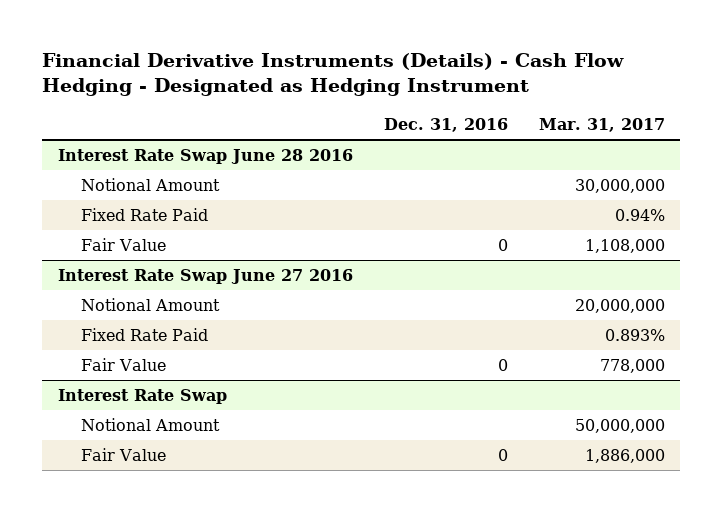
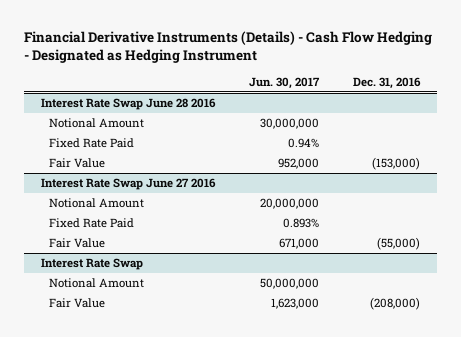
[538,117,665,132] Mar. 31, 2017 -> none
none -> [249,76,321,89] Jun. 30, 2017
[497,239,508,252] 0 -> [372,157,421,171] (153,000)
[497,359,508,372] 0 -> [377,237,421,251] (55,000)
[497,449,508,462] 0 -> [370,297,421,311] (208,000)

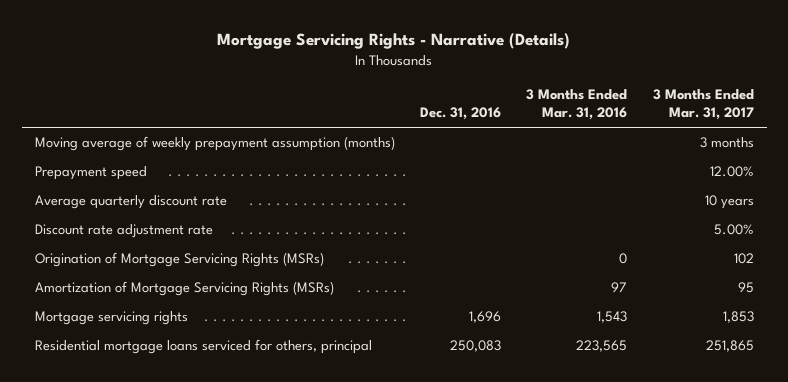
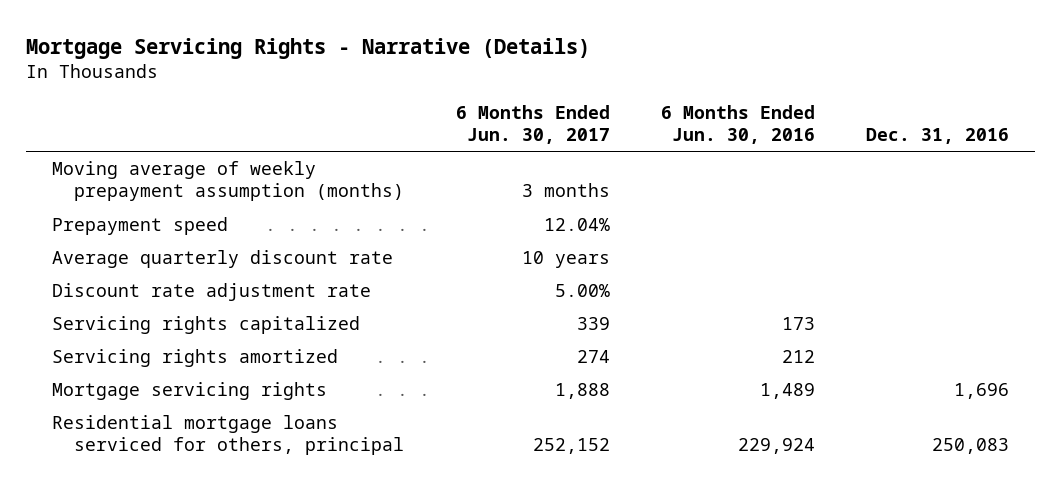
[526,88,628,121] 3 Months Ended Mar. 31, 2016 -> none
[652,88,754,121] 3 Months Ended Mar. 31, 2017 -> none
none -> [455,104,610,145] 6 Months Ended Jun. 30, 2017
none -> [660,104,815,145] 6 Months Ended Jun. 30, 2016
[34,252,324,268] Origination of Mortgage Servicing Rights (MSRs) -> [51,315,360,334] Servicing rights capitalized
[34,281,334,297] Amortization of Mortgage Servicing Rights (MSRs) -> [51,348,338,367] Servicing rights amortized

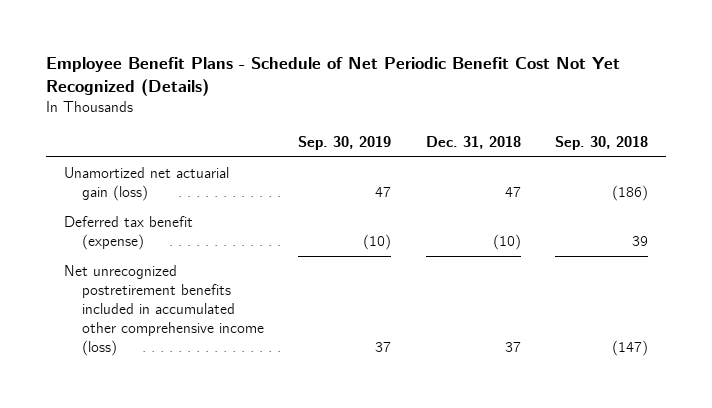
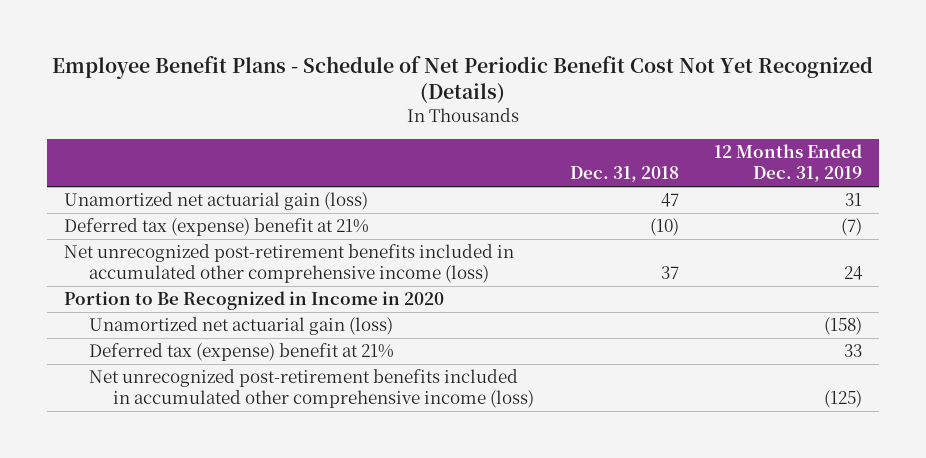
[298,135,392,150] Sep. 30, 2019 -> none
[555,135,649,150] Sep. 30, 2018 -> none
none -> [713,143,862,183] 12 Months Ended Dec. 31, 2019
[63,216,193,251] Deferred tax benefit (expense) -> [64,218,370,237] Deferred tax (expense) benefit at 21%
[63,265,264,357] Net unrecognized postretirement benefits included in accumulated other comprehensive income (loss) -> [64,244,515,284] Net unrecognized post-retirement benefits included in accumulated other comprehensive income (loss)
none -> [64,291,445,311] Portion to Be Recognized in Income in 2020
none -> [88,317,393,336] Unamortized net actuarial gain (loss)
none -> [88,343,394,362] Deferred tax (expense) benefit at 21%
none -> [88,369,535,409] Net unrecognized post-retirement benefits included in accumulated other comprehensive income (loss)

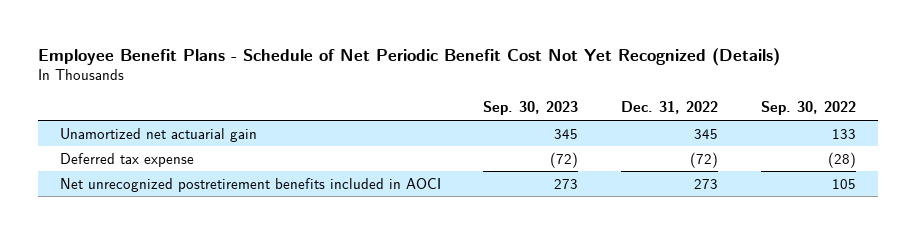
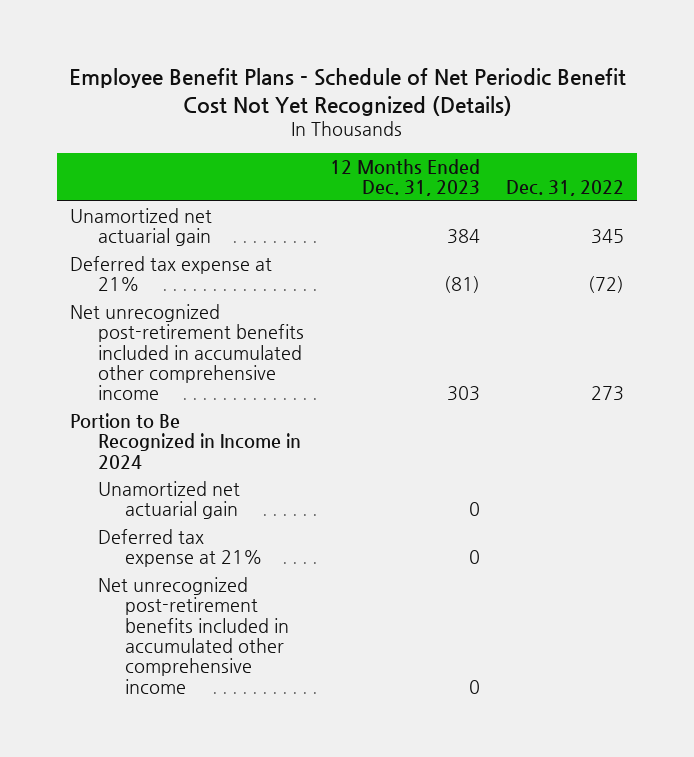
[483,101,579,116] Sep. 30, 2023 -> none
[761,101,857,116] Sep. 30, 2022 -> none
none -> [329,158,480,197] 12 Months Ended Dec. 31, 2023
[59,152,194,167] Deferred tax expense -> [69,255,272,292] Deferred tax expense at 21%
[59,177,441,192] Net unrecognized postretirement benefits included in AOCI -> [69,303,304,401] Net unrecognized post-retirement benefits included in accumulated other comprehensive income
none -> [69,412,301,469] Portion to Be Recognized in Income in 2024
none -> [97,480,240,520] Unamortized net actuarial gain
none -> [97,528,264,568] Deferred tax expense at 21%
none -> [97,576,290,694] Net unrecognized post-retirement benefits included in accumulated other comprehensive income

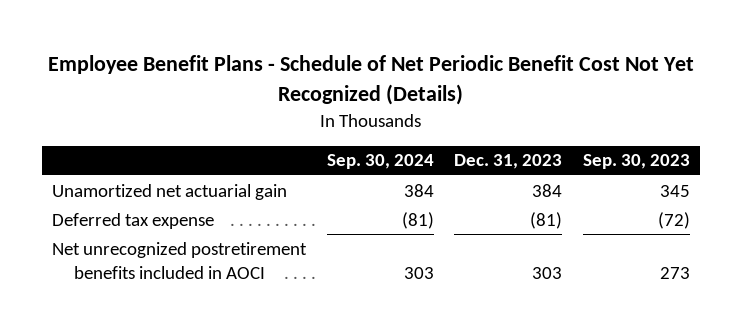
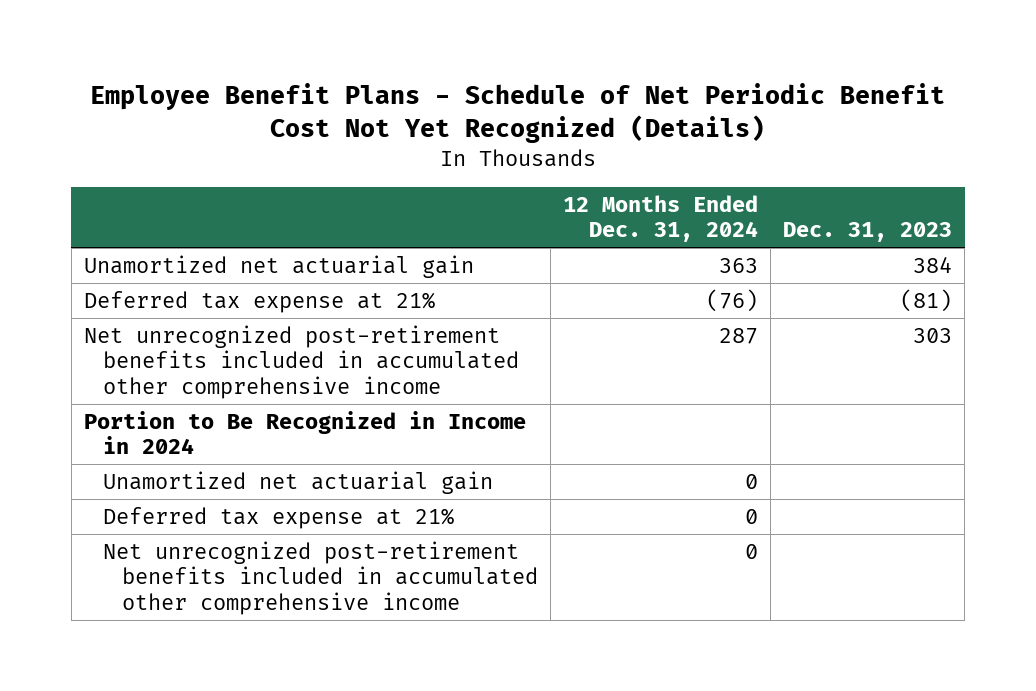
[326,154,434,170] Sep. 30, 2024 -> none
[582,154,690,170] Sep. 30, 2023 -> none
none -> [563,194,759,243] 12 Months Ended Dec. 31, 2024
[51,212,214,229] Deferred tax expense -> [83,290,435,313] Deferred tax expense at 21%
[51,241,307,279] Net unrecognized postretirement benefits included in AOCI -> [83,324,519,399] Net unrecognized post-retirement benefits included in accumulated other comprehensive income
none -> [83,410,526,455] Portion to Be Recognized in Income in 2024
none -> [102,470,493,494] Unamortized net actuarial gain
none -> [102,506,454,529] Deferred tax expense at 21%
none -> [102,540,538,615] Net unrecognized post-retirement benefits included in accumulated other comprehensive income

